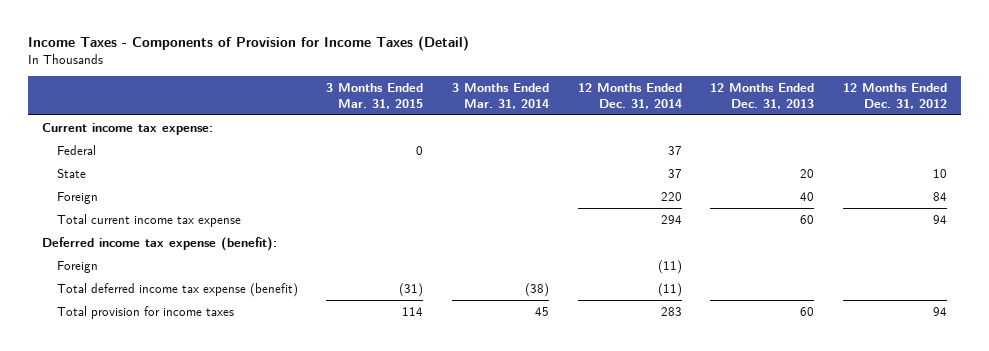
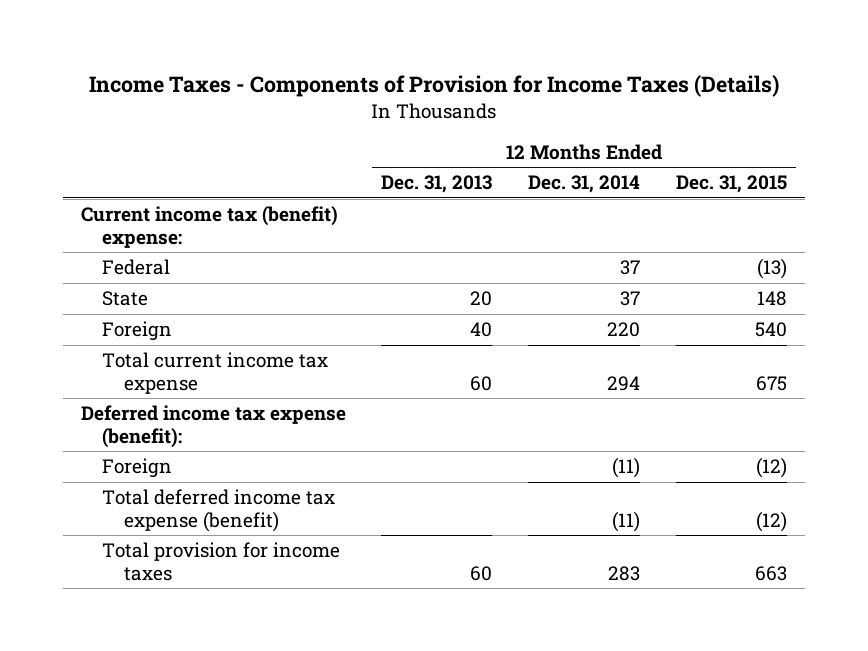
[27,35,469,51] Income Taxes - Components of Provision for Income Taxes (Detail) -> [88,75,779,98] Income Taxes - Components of Provision for Income Taxes (Details)
[326,82,424,109] 3 Months Ended Mar. 31, 2015 -> none
[451,82,549,109] 3 Months Ended Mar. 31, 2014 -> none
[842,82,947,109] 12 Months Ended Dec. 31, 2012 -> none
none -> [675,175,787,194] Dec. 31, 2015
[42,122,214,135] Current income tax expense: -> [80,206,338,248] Current income tax (benefit) expense:

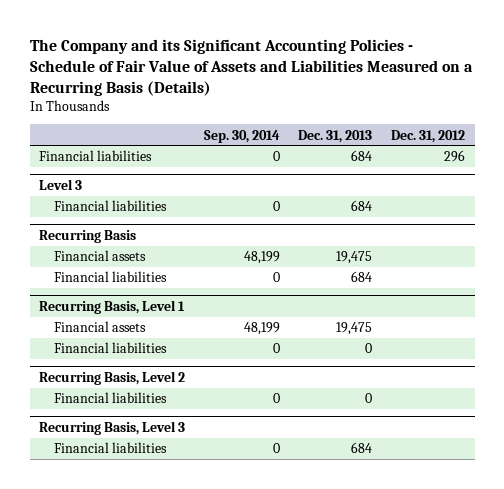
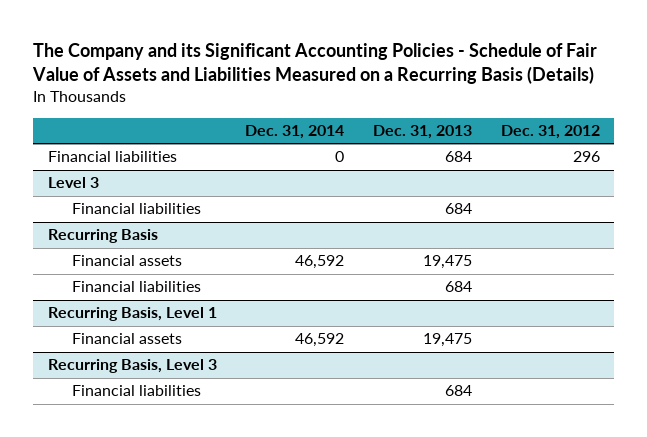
[203,129,280,143] Sep. 30, 2014 -> none
none -> [245,125,345,140] Dec. 31, 2014
[54,342,168,354] Financial liabilities -> none
[38,371,185,386] Recurring Basis, Level 2 -> none
[54,392,168,404] Financial liabilities -> none

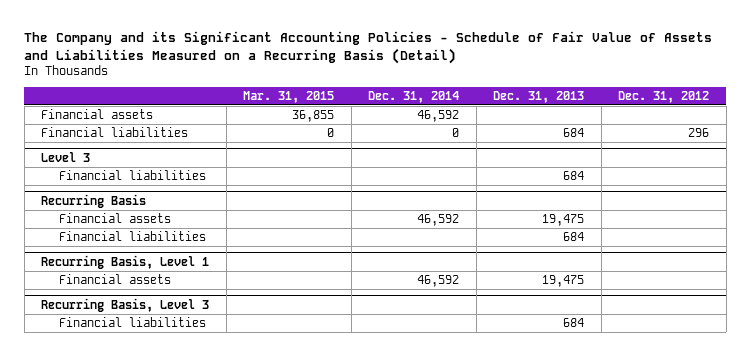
[32,43,598,85] The Company and its Significant Accounting Policies - Schedule of Fair Value of Assets and Liabilities Measured on a Recurring Basis (Details) -> [24,30,713,64] The Company and its Significant Accounting Policies - Schedule of Fair Value of Assets and Liabilities Measured on a Recurring Basis (Detail)
none -> [243,90,335,103] Mar. 31, 2015
none -> [41,109,154,120] Financial assets

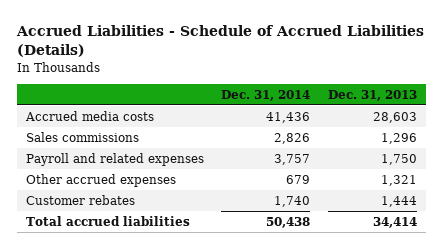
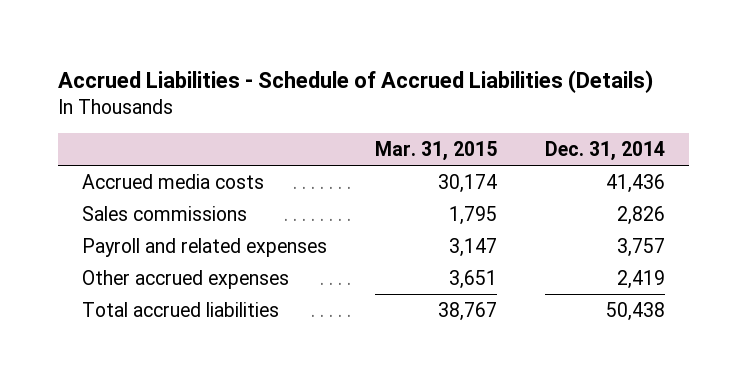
[327,89,417,101] Dec. 31, 2013 -> none
none -> [374,141,497,162] Mar. 31, 2015
[26,194,136,205] Customer rebates -> none
[286,174,311,184] 679 -> [616,269,665,289] 2,419

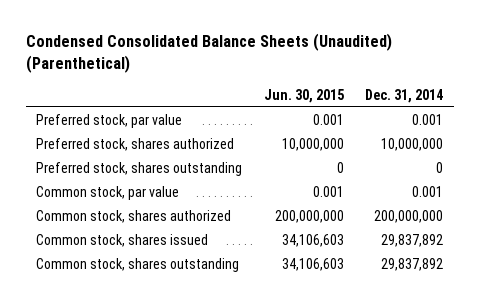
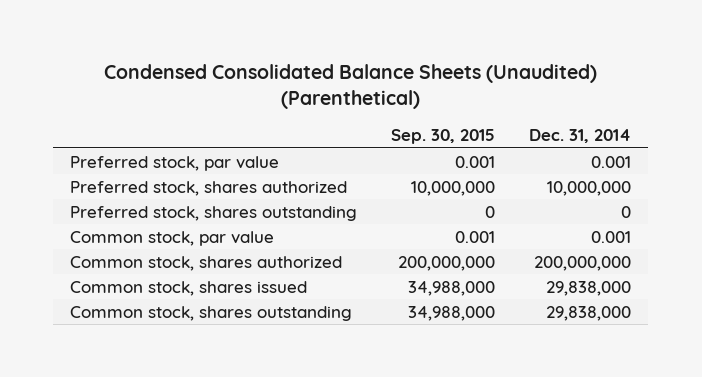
[263,88,344,103] Jun. 30, 2015 -> none
none -> [391,128,496,144] Sep. 30, 2015
[381,233,444,247] 29,837,892 -> [546,280,632,296] 29,838,000
[381,257,444,271] 29,837,892 -> [546,305,632,321] 29,838,000

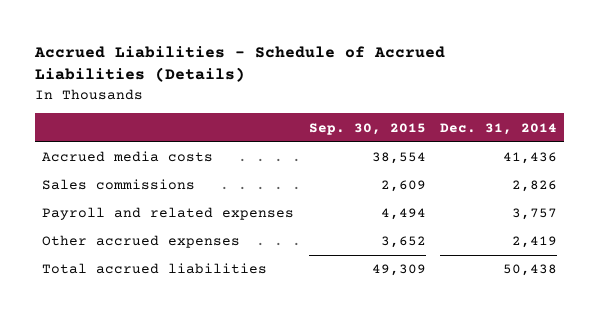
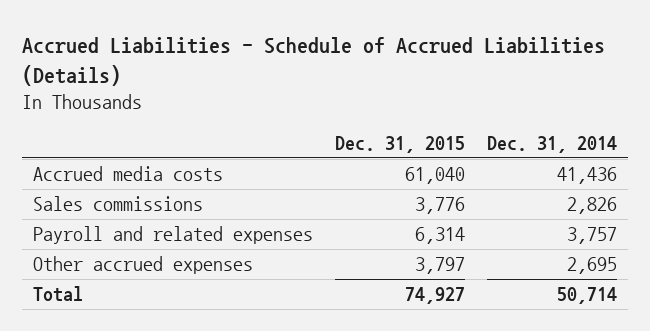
[308,122,426,135] Sep. 30, 2015 -> none
none -> [335,135,466,153] Dec. 31, 2015
[512,236,558,249] 2,419 -> [567,257,618,275] 2,695
[42,263,268,275] Total accrued liabilities -> [33,286,84,303] Total
[503,264,558,277] 50,438 -> [557,287,618,305] 50,714

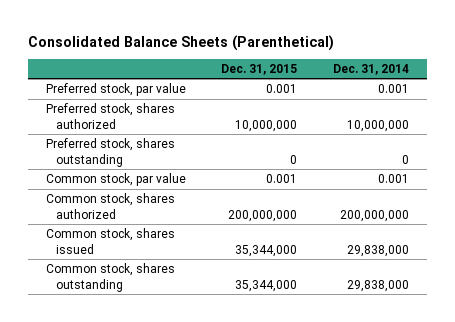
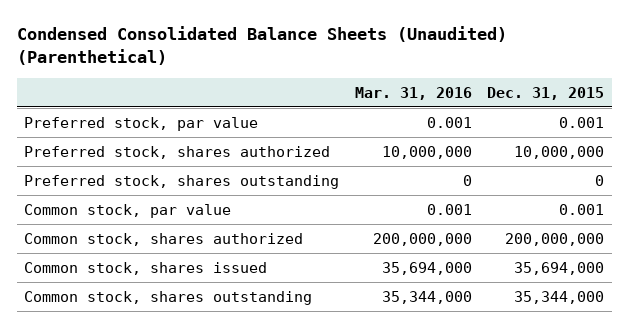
[27,34,334,51] Consolidated Balance Sheets (Parenthetical) -> [16,25,507,65] Condensed Consolidated Balance Sheets (Unaudited) (Parenthetical)
[333,63,410,75] Dec. 31, 2014 -> none
none -> [354,86,472,100] Mar. 31, 2016
[235,244,298,257] 35,344,000 -> [514,261,605,275] 35,694,000

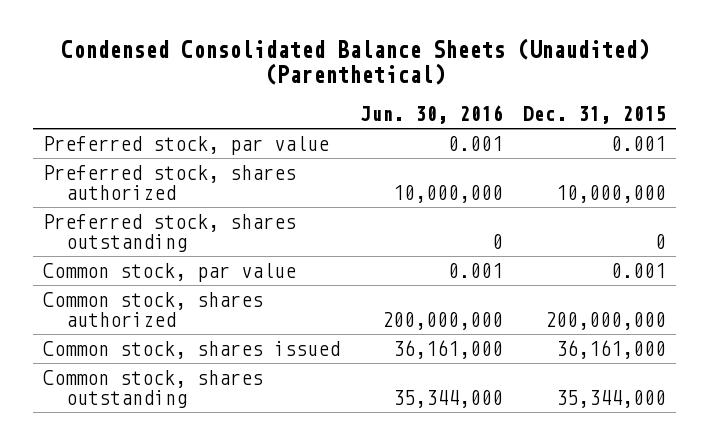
[354,86,472,100] Mar. 31, 2016 -> none
none -> [360,104,504,124] Jun. 30, 2016
[514,261,605,275] 35,694,000 -> [556,339,667,359] 36,161,000

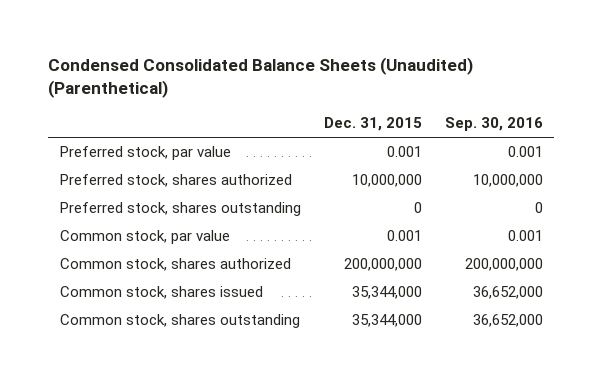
[360,104,504,124] Jun. 30, 2016 -> none
none -> [444,117,543,132] Sep. 30, 2016
[556,339,667,359] 36,161,000 -> [351,286,422,300] 35,344,000

